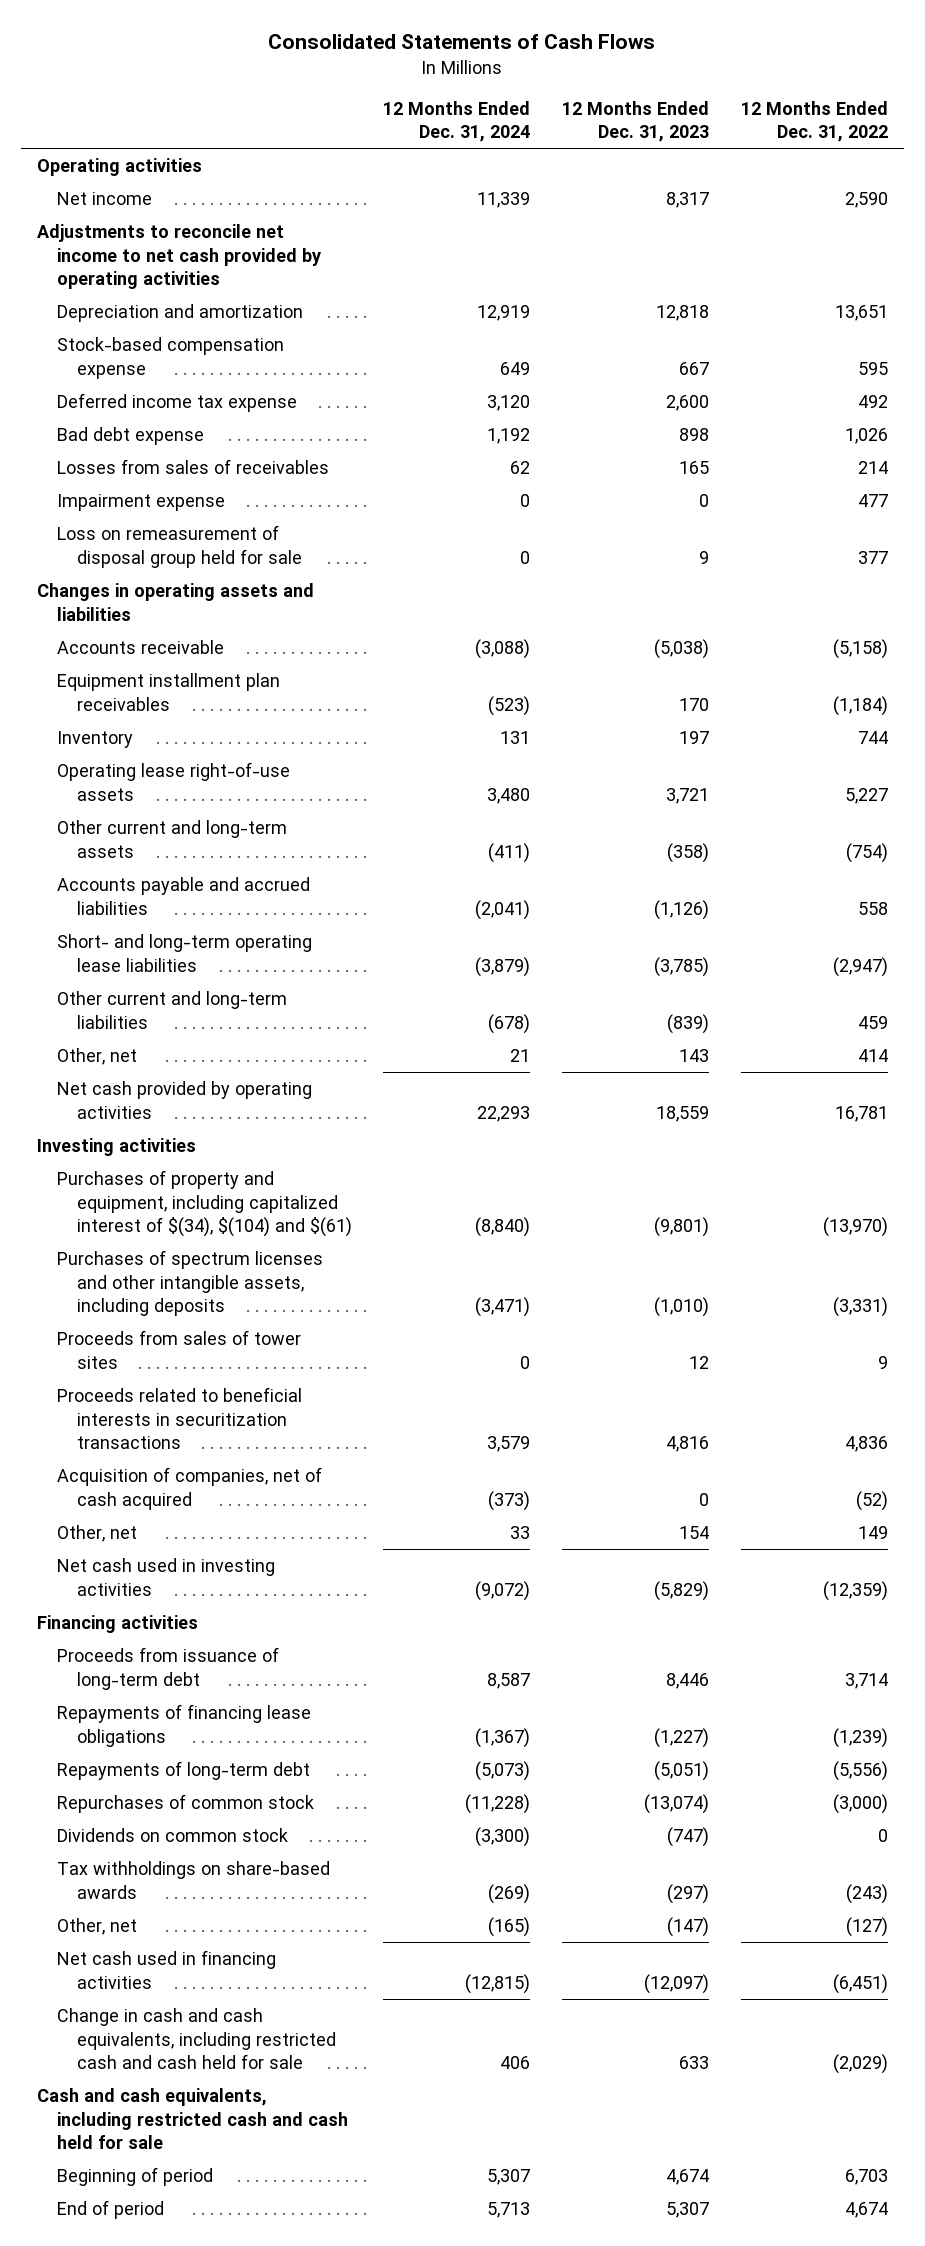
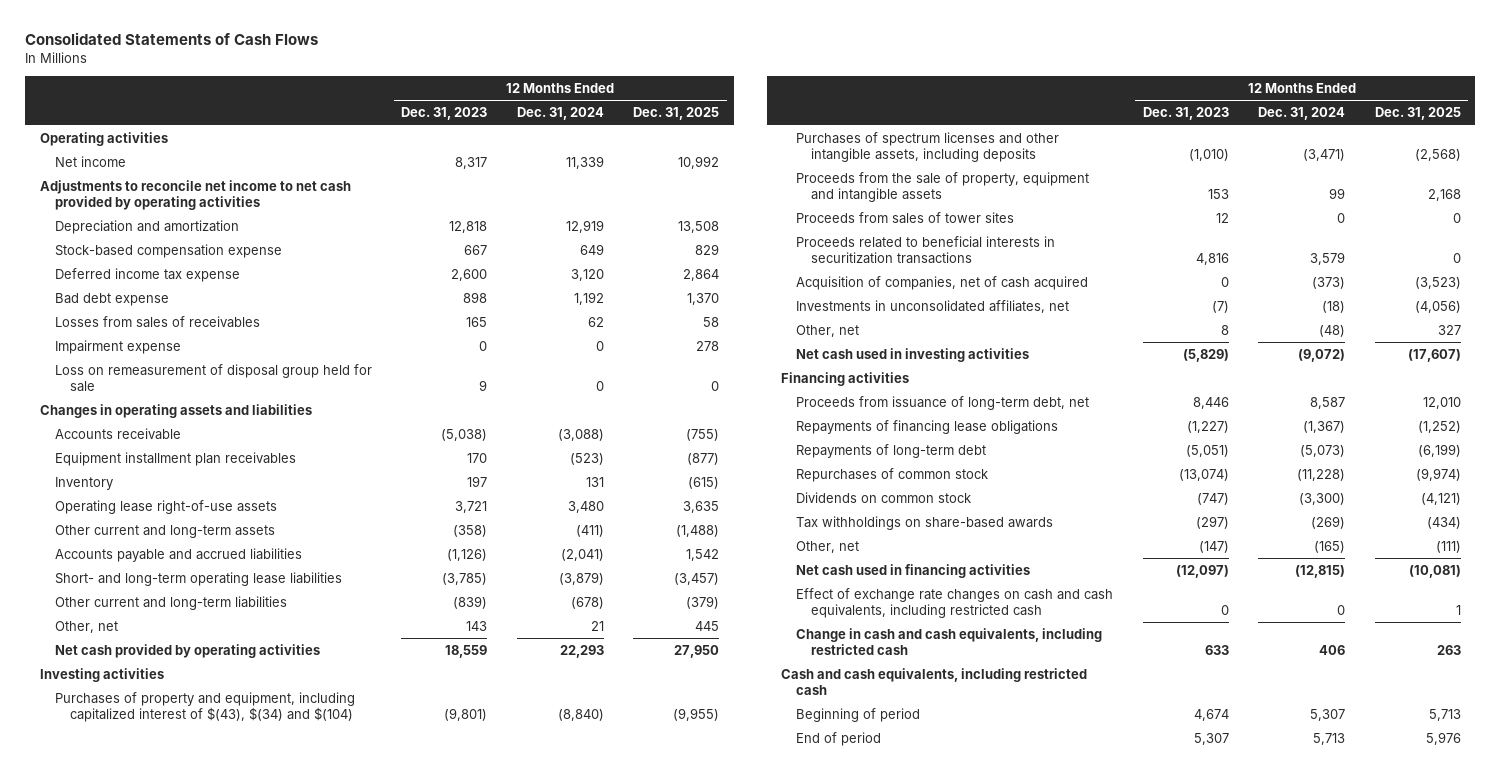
[740,100,888,143] 12 Months Ended Dec. 31, 2022 -> none
none -> [633,107,720,121] Dec. 31, 2025
[56,1170,352,1238] Purchases of property and equipment, including capitalized interest of $(34), $(104) and $(61) -> [55,691,356,722] Purchases of property and equipment, including capitalized interest of $(43), $(34) and $(104)
none -> [796,171,1090,202] Proceeds from the sale of property, equipment and intangible assets
none -> [796,299,1070,313] Investments in unconsolidated affiliates, net
[510,1526,531,1540] 33 -> [1319,324,1346,337] (48)
[679,1526,710,1540] 154 -> [1220,324,1229,335] 8
[56,1647,279,1690] Proceeds from issuance of long-term debt -> [796,395,1090,410] Proceeds from issuance of long-term debt, net
none -> [796,587,1114,618] Effect of exchange rate changes on cash and cash equivalents, including restricted cash
[56,2008,336,2070] Change in cash and cash equivalents, including restricted cash and cash held for sale -> [796,627,1103,655] Change in cash and cash equivalents, including restricted cash
[36,2088,348,2150] Cash and cash equivalents, including restricted cash and cash held for sale -> [781,667,1088,695] Cash and cash equivalents, including restricted cash

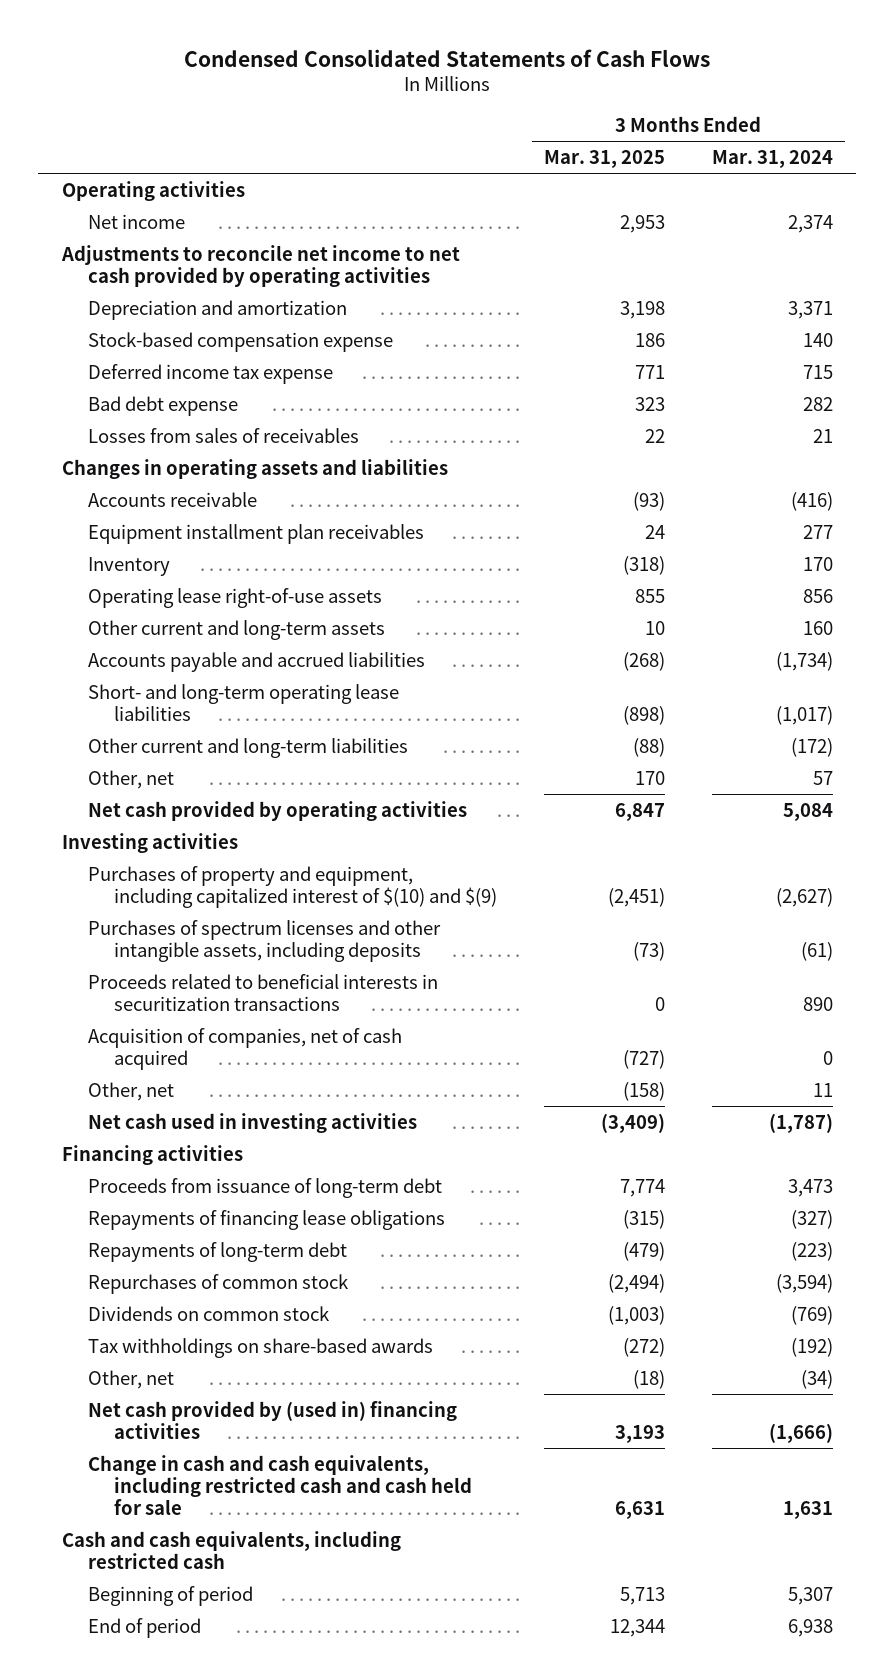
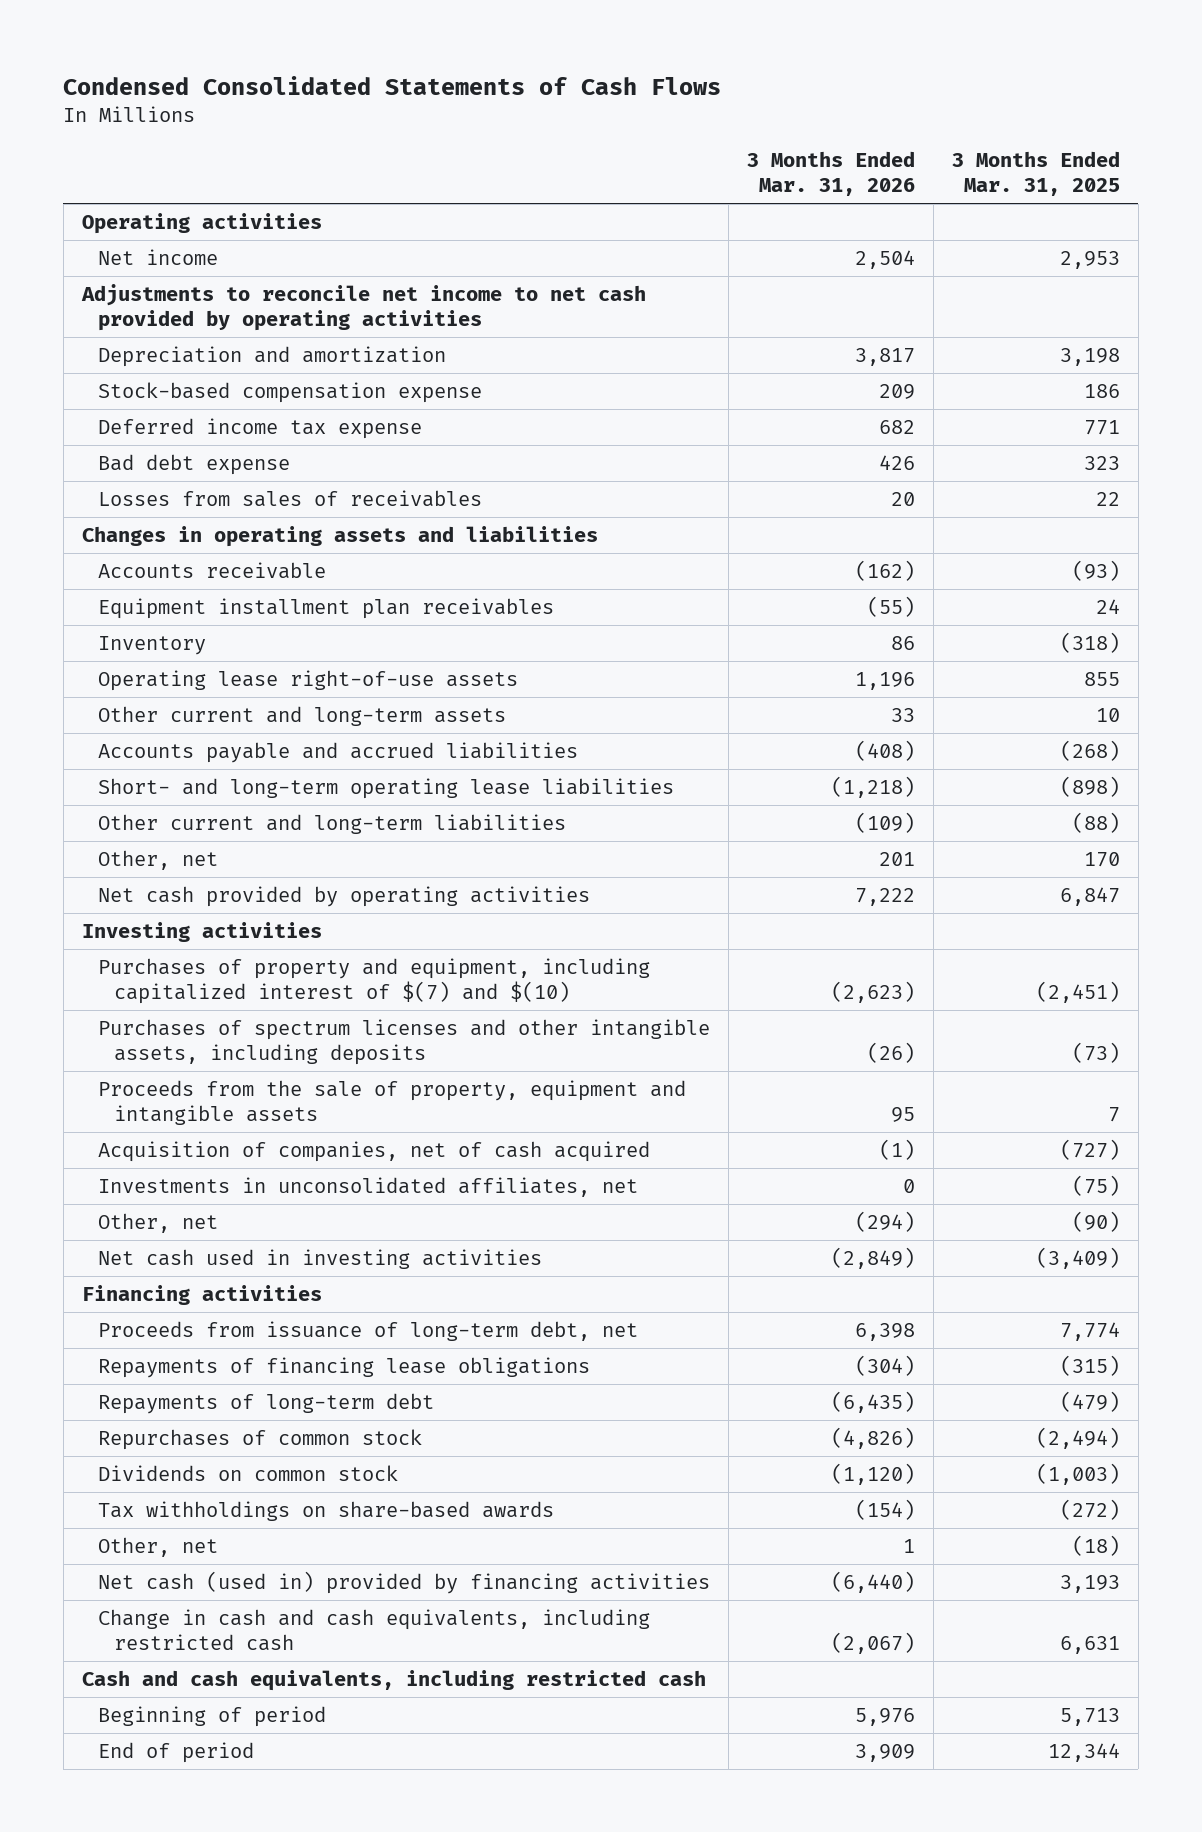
[711,150,833,169] Mar. 31, 2024 -> none
none -> [746,151,915,196] 3 Months Ended Mar. 31, 2026
[87,865,497,908] Purchases of property and equipment, including capitalized interest of $(10) and $(9) -> [98,958,651,1004] Purchases of property and equipment, including capitalized interest of $(7) and $(10)
[87,973,438,1011] Proceeds related to beneficial interests in securitization transactions -> none
none -> [98,1080,687,1125] Proceeds from the sale of property, equipment and intangible assets
none -> [98,1177,639,1198] Investments in unconsolidated affiliates, net
[622,1081,665,1101] (158) -> [1071,1211,1120,1233] (90)
[87,1177,442,1198] Proceeds from issuance of long-term debt -> [98,1321,639,1342] Proceeds from issuance of long-term debt, net
[87,1400,457,1439] Net cash provided by (used in) financing activities -> [98,1571,711,1595] Net cash (used in) provided by financing activities
[87,1454,472,1515] Change in cash and cash equivalents, including restricted cash and cash held for sale -> [98,1609,651,1651] Change in cash and cash equivalents, including restricted cash

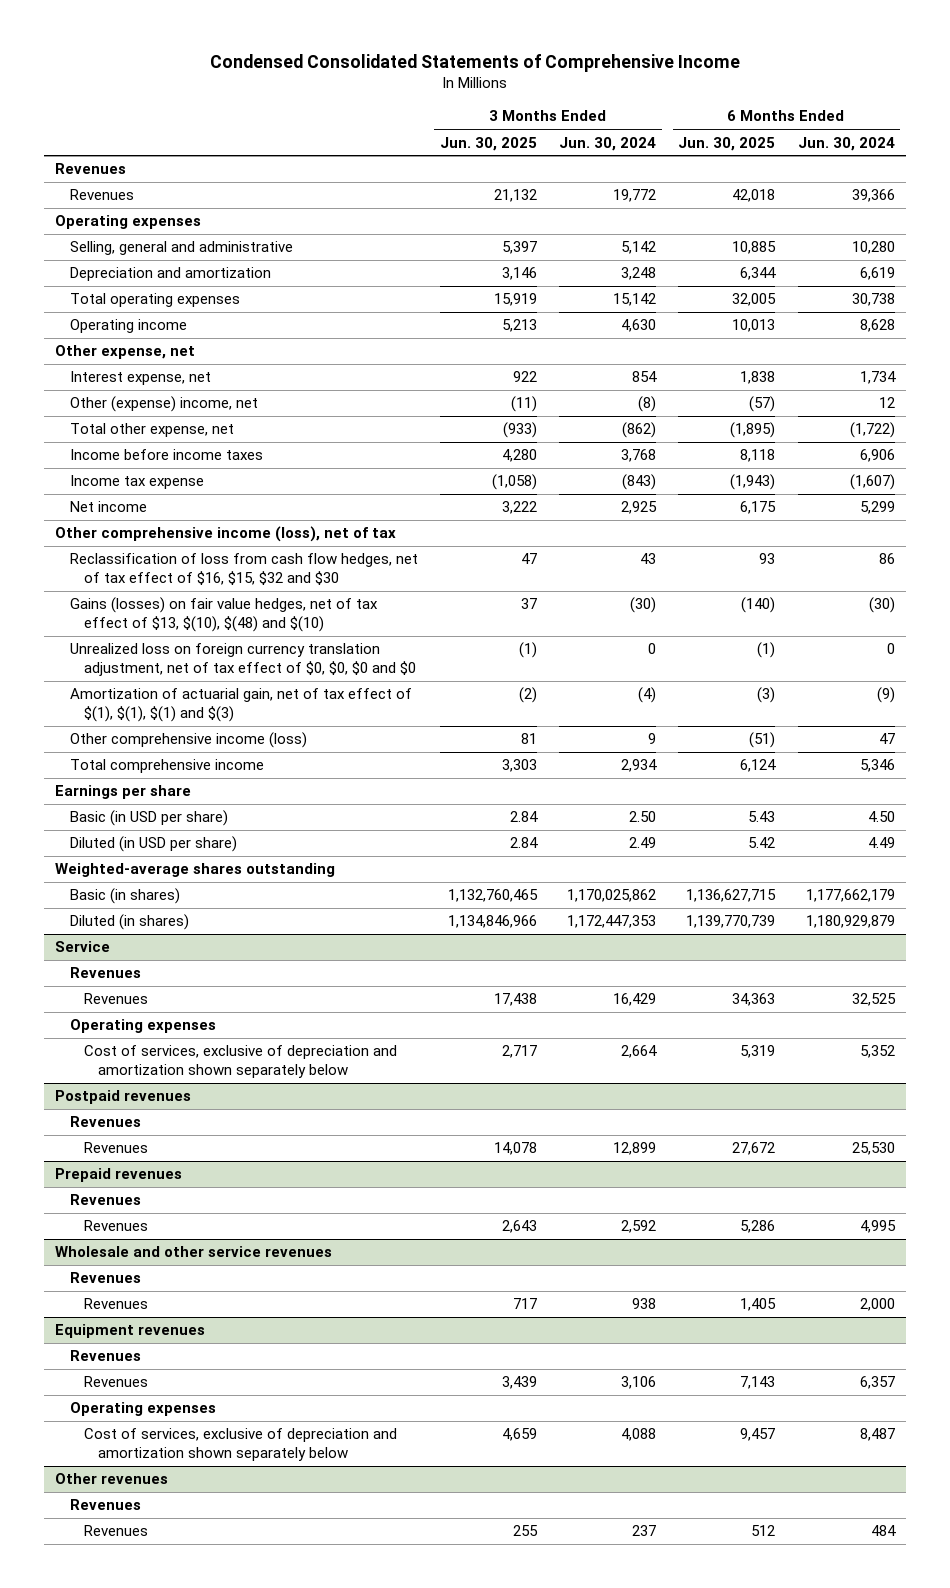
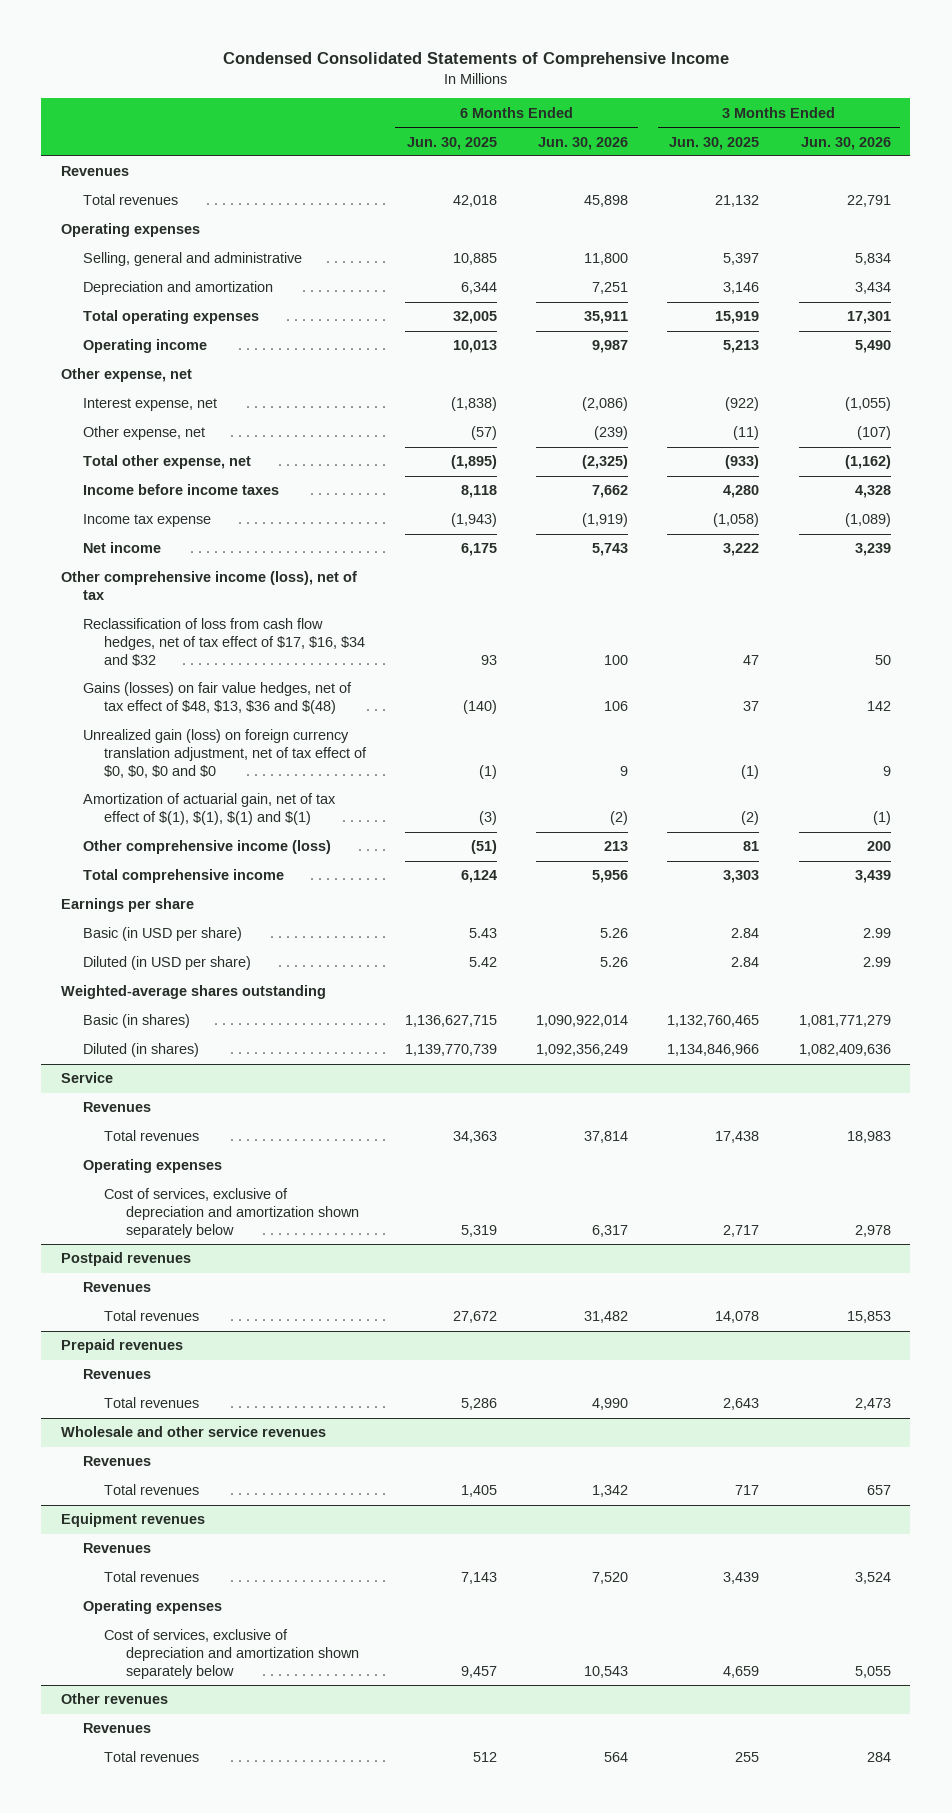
[559,136,657,151] Jun. 30, 2024 -> none
[797,136,895,151] Jun. 30, 2024 -> none
none -> [538,136,629,150] Jun. 30, 2026
none -> [800,136,891,150] Jun. 30, 2026
[69,189,134,201] Revenues -> [82,194,178,206] Total revenues
[512,371,537,383] 922 -> [725,397,760,412] (922)
[740,371,776,385] 1,838 -> [451,397,498,412] (1,838)
[69,396,258,413] Other (expense) income, net -> [82,426,205,441] Other expense, net
[69,553,418,586] Reclassification of loss from cash flow hedges, net of tax effect of $16, $15, $32 and $30 -> [82,618,366,666] Reclassification of loss from cash flow hedges, net of tax effect of $17, $16, $34 and $32
[69,597,378,633] Gains (losses) on fair value hedges, net of tax effect of $13, $(10), $(48) and $(10) -> [82,682,352,715] Gains (losses) on fair value hedges, net of tax effect of $48, $13, $36 and $(48)
[69,643,416,677] Unrealized loss on foreign currency translation adjustment, net of tax effect of $0, $0, $0 and $0 -> [82,729,368,778] Unrealized gain (loss) on foreign currency translation adjustment, net of tax effect of $0, $0, $0 and $0
[69,688,412,723] Amortization of actuarial gain, net of tax effect of $(1), $(1), $(1) and $(3) -> [82,793,336,826] Amortization of actuarial gain, net of tax effect of $(1), $(1), $(1) and $(1)
[83,993,148,1005] Revenues -> [104,1130,200,1142] Total revenues
[83,1142,148,1154] Revenues -> [104,1310,200,1322] Total revenues
[83,1220,148,1232] Revenues -> [104,1397,200,1409] Total revenues
[83,1298,148,1310] Revenues -> [104,1484,200,1496] Total revenues
[83,1376,148,1388] Revenues -> [104,1571,200,1583] Total revenues
[83,1525,148,1537] Revenues -> [104,1751,200,1763] Total revenues

